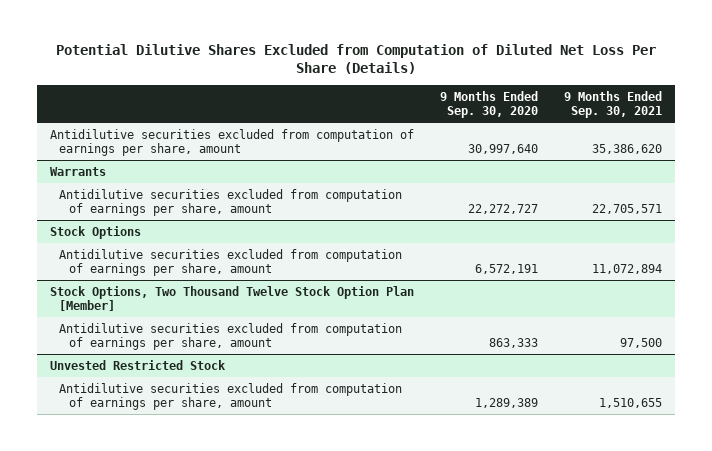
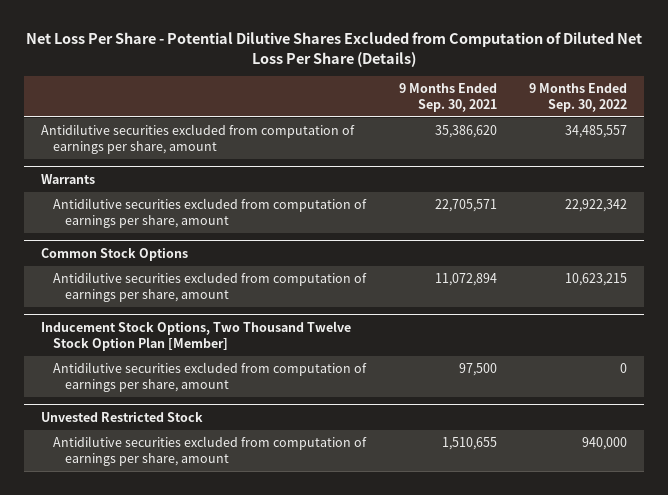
[55,44,656,75] Potential Dilutive Shares Excluded from Computation of Diluted Net Loss Per Share (Details) -> [25,31,642,67] Net Loss Per Share - Potential Dilutive Shares Excluded from Computation of Diluted Net Loss Per Share (Details)
[439,90,538,119] 9 Months Ended Sep. 30, 2020 -> none
none -> [529,83,628,113] 9 Months Ended Sep. 30, 2022
[49,225,141,239] Stock Options -> [40,247,188,261] Common Stock Options
[49,285,414,312] Stock Options, Two Thousand Twelve Stock Option Plan [Member] -> [40,320,351,351] Inducement Stock Options, Two Thousand Twelve Stock Option Plan [Member]

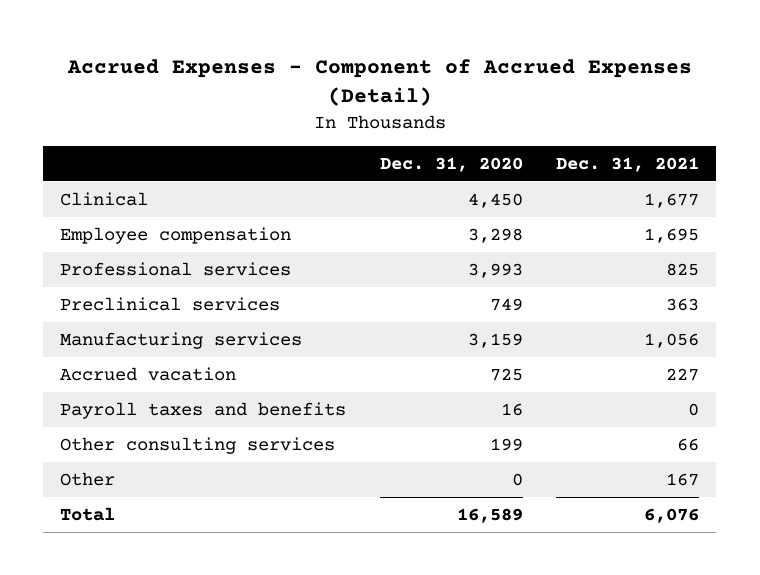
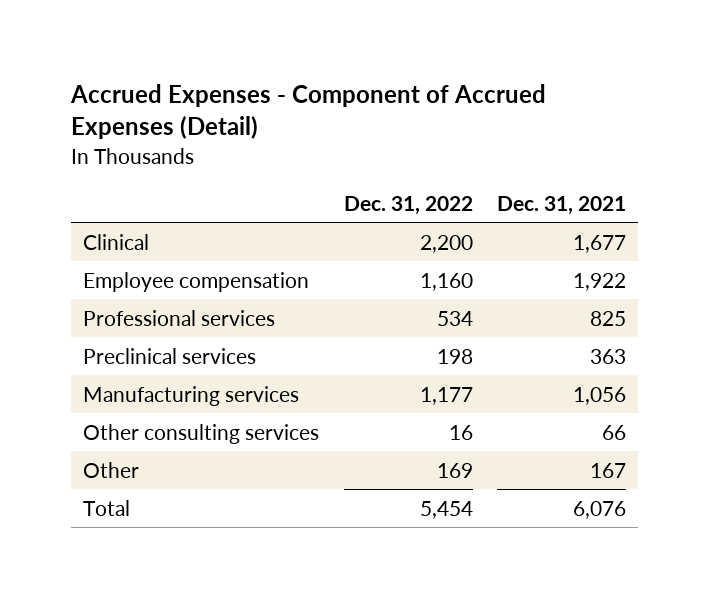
[379,157,523,173] Dec. 31, 2020 -> none
none -> [343,195,473,215] Dec. 31, 2022
[644,227,700,243] 1,695 -> [573,272,627,291] 1,922
[60,366,237,381] Accrued vacation -> none
[60,401,347,419] Payroll taxes and benefits -> none

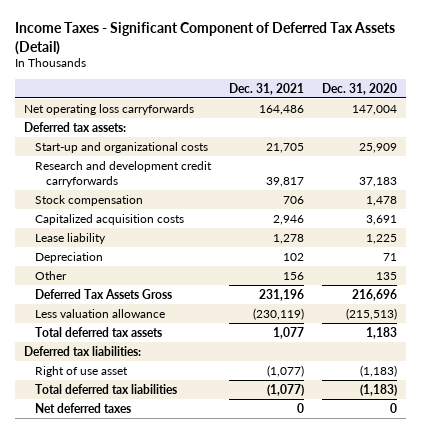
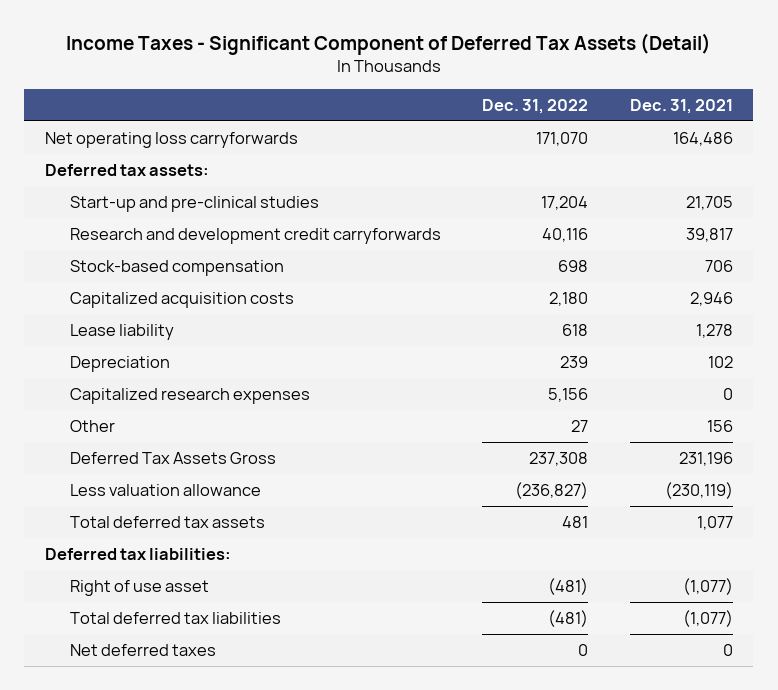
[322,82,398,95] Dec. 31, 2020 -> none
none -> [482,98,589,114] Dec. 31, 2022
[35,141,209,153] Start-up and organizational costs -> [70,195,320,212] Start-up and pre-clinical studies
[35,194,144,206] Stock compensation -> [70,259,285,276] Stock-based compensation
none -> [70,387,311,404] Capitalized research expenses

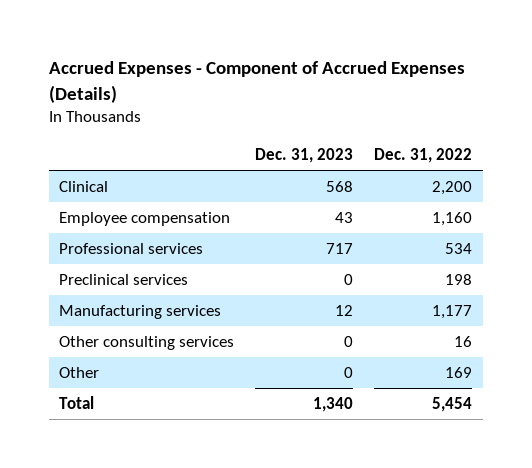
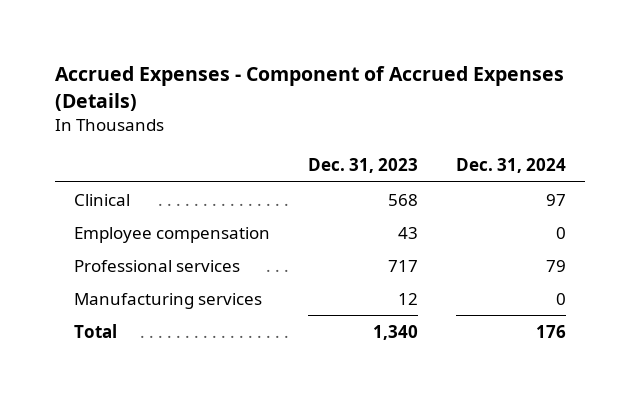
[374,148,473,164] Dec. 31, 2022 -> none
none -> [455,158,566,174] Dec. 31, 2024
[59,274,189,286] Preclinical services -> none
[59,336,235,351] Other consulting services -> none
[59,367,100,379] Other -> none

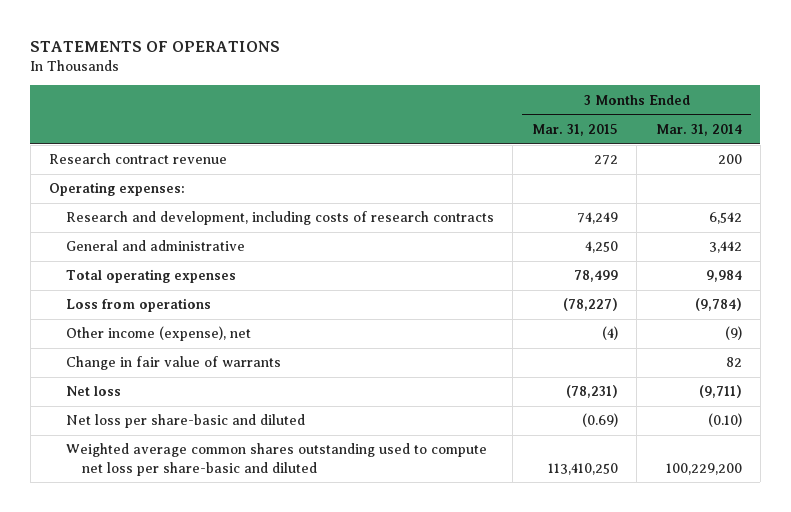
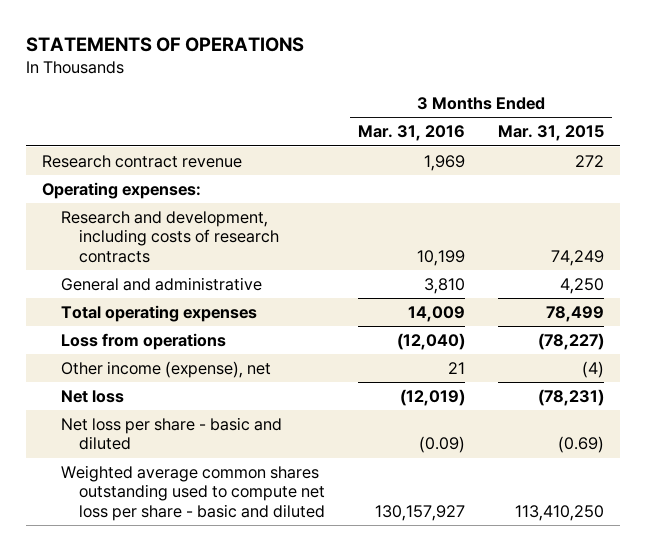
[655,123,742,136] Mar. 31, 2014 -> none
none -> [357,125,465,142] Mar. 31, 2016
[65,356,281,371] Change in fair value of warrants -> none
[65,414,305,429] Net loss per share-basic and diluted -> [60,416,282,451] Net loss per share - basic and diluted
[65,443,487,476] Weighted average common shares outstanding used to compute net loss per share-basic and diluted -> [60,464,326,522] Weighted average common shares outstanding used to compute net loss per share - basic and diluted

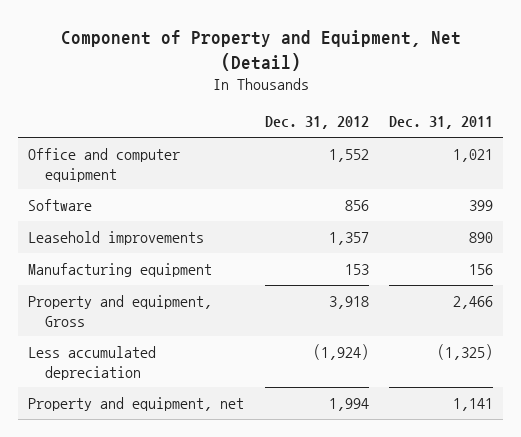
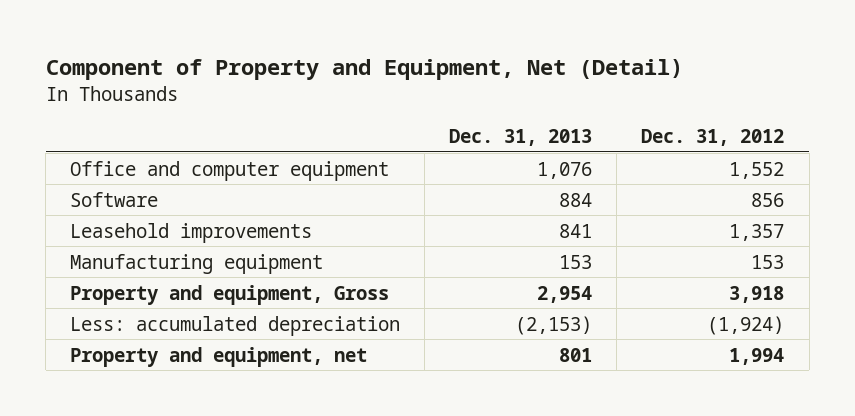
[388,116,493,130] Dec. 31, 2011 -> none
none -> [449,129,593,147] Dec. 31, 2013
[28,345,157,380] Less accumulated depreciation -> [70,315,401,336] Less: accumulated depreciation

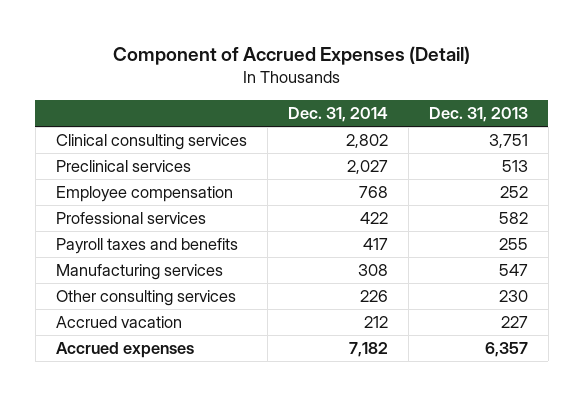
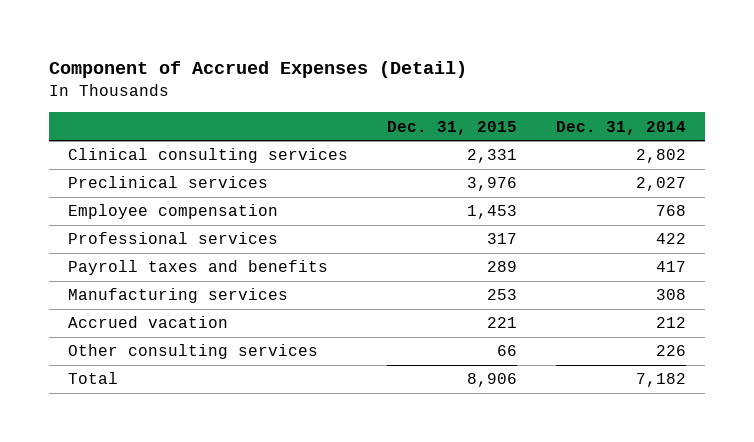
[428,106,528,122] Dec. 31, 2013 -> none
none -> [386,120,517,135] Dec. 31, 2015
[55,290,236,307] Other consulting services -> [68,344,319,360] Other consulting services
[55,342,194,359] Accrued expenses -> [68,372,119,385] Total

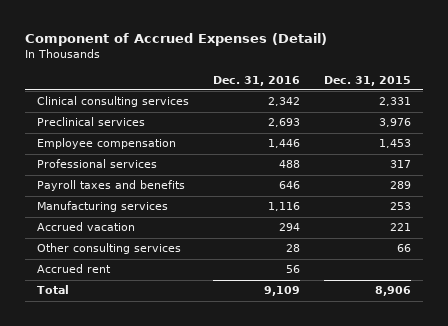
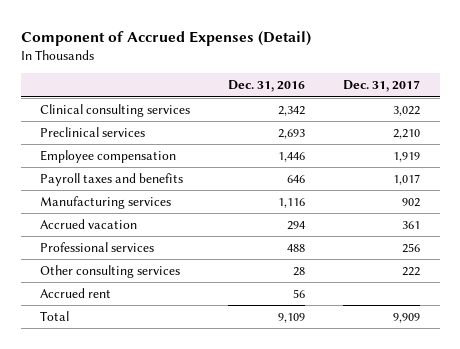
[323,75,411,86] Dec. 31, 2015 -> none
none -> [343,80,421,93] Dec. 31, 2017
[37,159,158,169] Professional services -> [39,241,154,252] Professional services

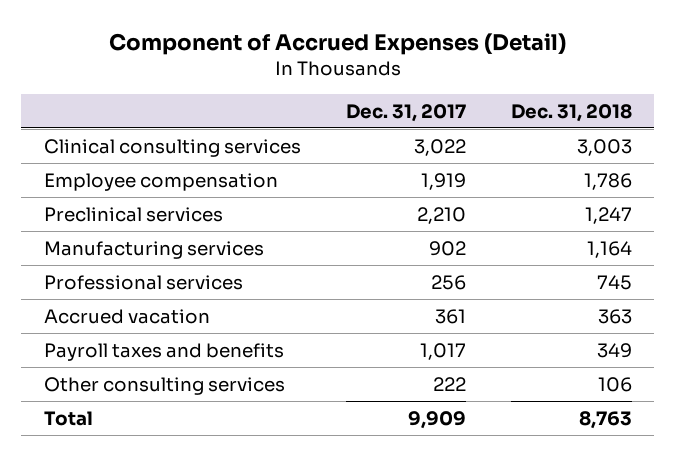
[228,80,306,93] Dec. 31, 2016 -> none
none -> [510,103,632,122] Dec. 31, 2018
[39,126,145,137] Preclinical services -> [43,206,223,222] Preclinical services
[39,218,137,229] Accrued vacation -> [43,308,210,324] Accrued vacation
[39,172,183,186] Payroll taxes and benefits -> [43,342,284,361] Payroll taxes and benefits
[39,287,111,298] Accrued rent -> none

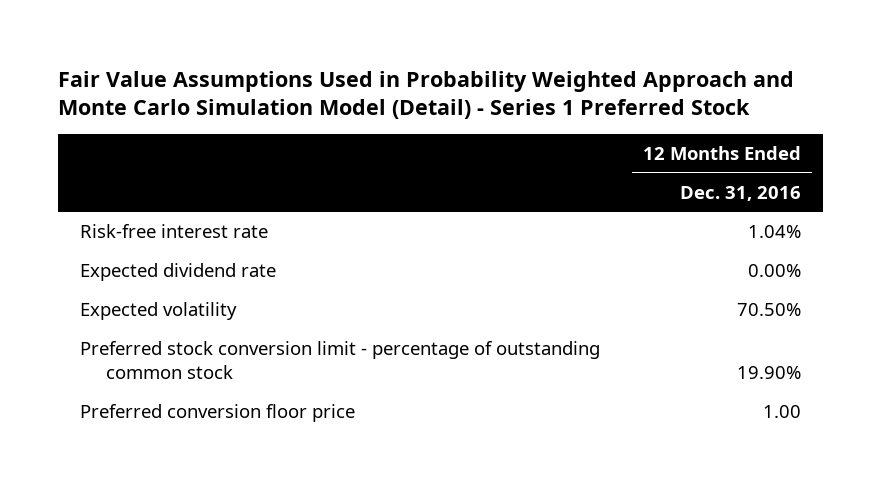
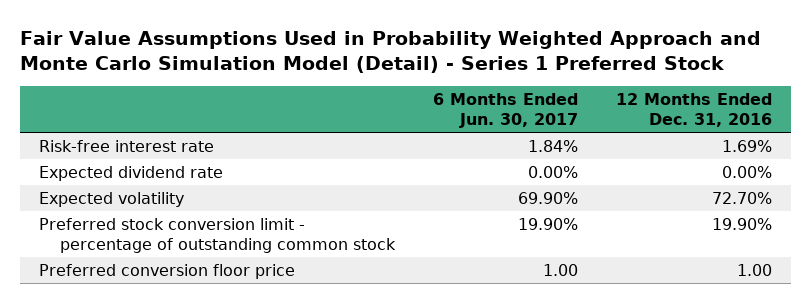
none -> [432,92,578,129] 6 Months Ended Jun. 30, 2017
[748,224,802,238] 1.04% -> [721,139,772,152] 1.69%
[737,302,802,316] 70.50% -> [711,191,772,204] 72.70%

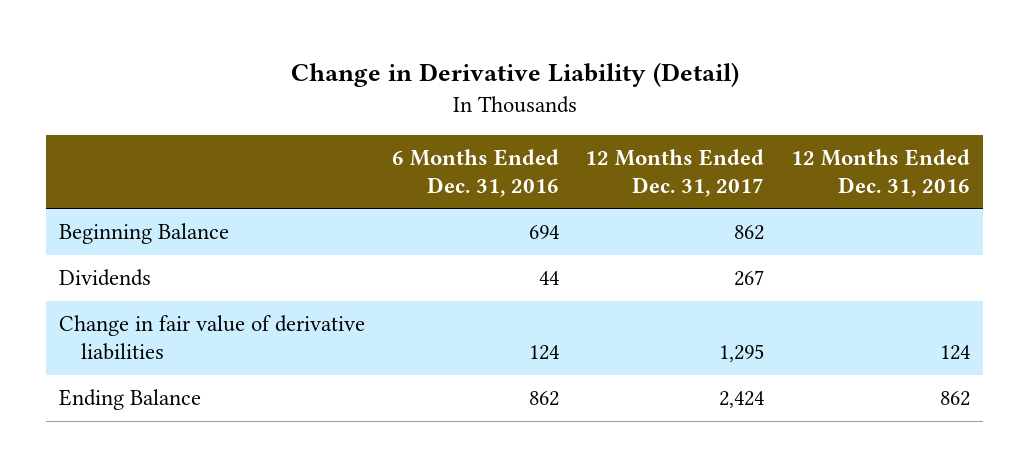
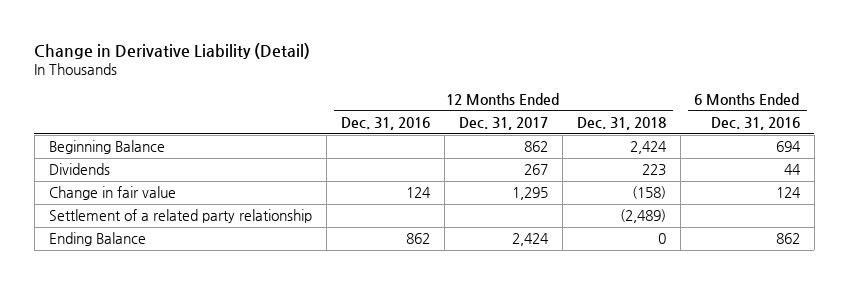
none -> [576,117,666,131] Dec. 31, 2018
[59,315,366,361] Change in fair value of derivative liabilities -> [48,186,176,201] Change in fair value
none -> [48,209,312,224] Settlement of a related party relationship

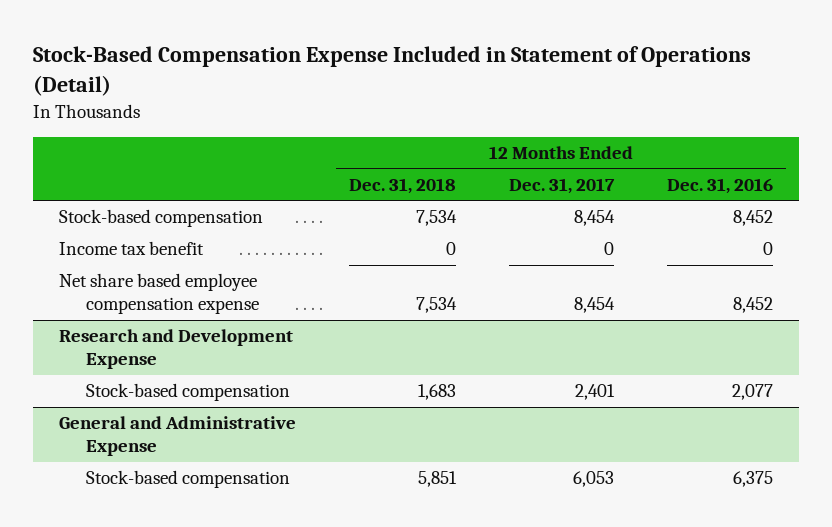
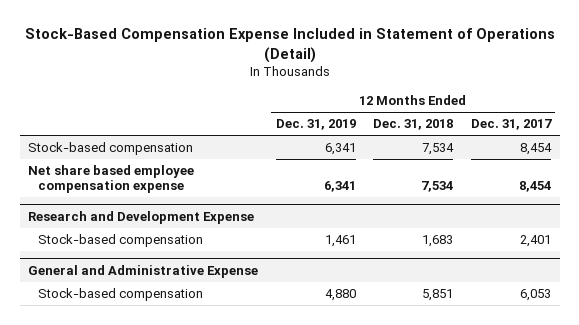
[666,178,773,195] Dec. 31, 2016 -> none
none -> [275,119,356,131] Dec. 31, 2019
[59,241,205,256] Income tax benefit -> none

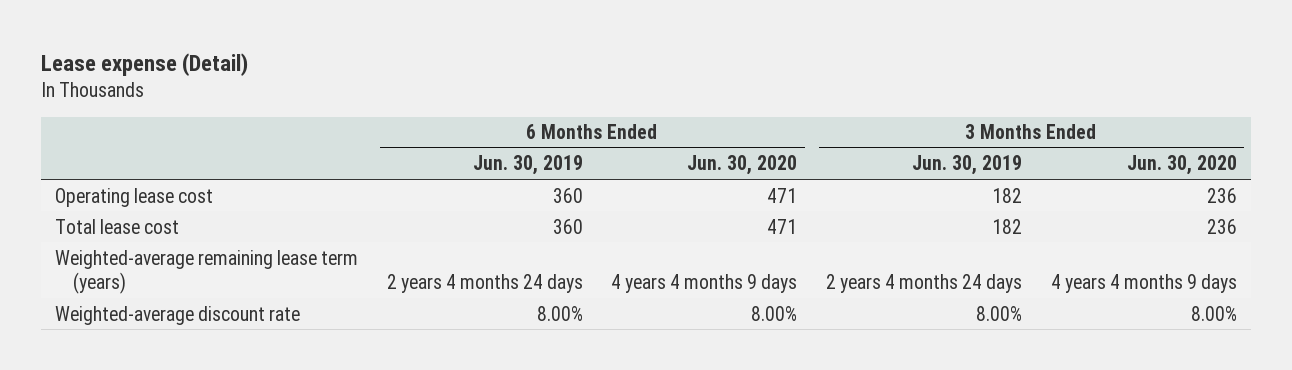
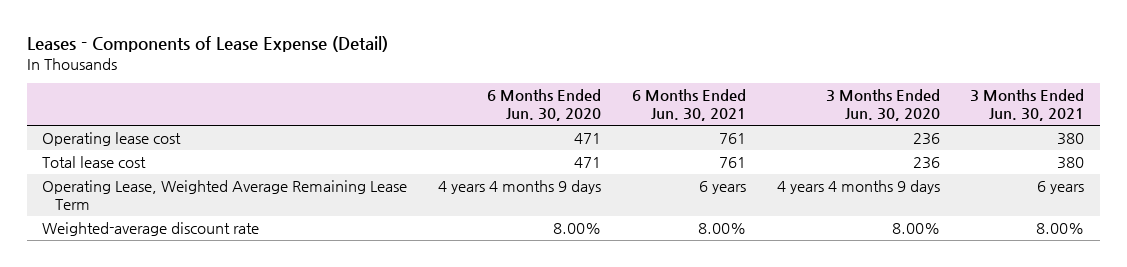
[40,53,248,77] Lease expense (Detail) -> [27,36,389,53] Leases - Components of Lease Expense (Detail)
[472,155,583,176] Jun. 30, 2019 -> none
[911,155,1022,176] Jun. 30, 2019 -> none
none -> [631,89,746,122] 6 Months Ended Jun. 30, 2021
none -> [970,89,1085,122] 3 Months Ended Jun. 30, 2021
[55,249,359,295] Weighted-average remaining lease term (years) -> [42,179,408,211] Operating Lease, Weighted Average Remaining Lease Term

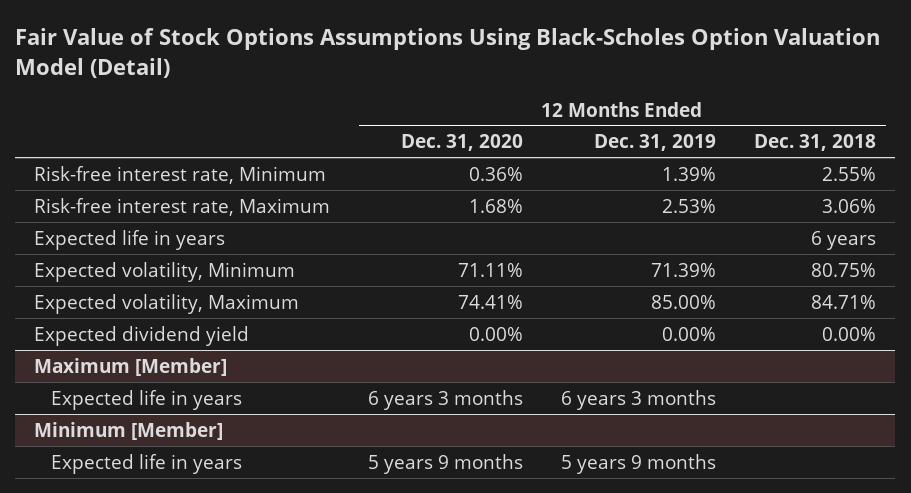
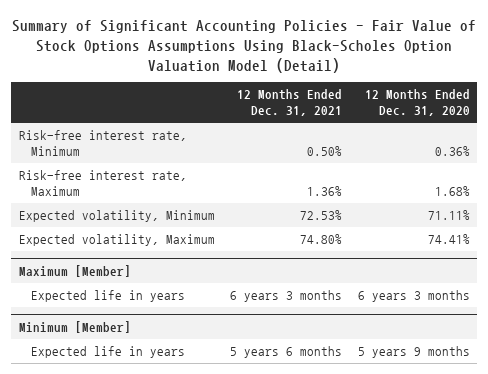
[15,28,881,78] Fair Value of Stock Options Assumptions Using Black-Scholes Option Valuation Model (Detail) -> [12,20,477,73] Summary of Significant Accounting Policies - Fair Value of Stock Options Assumptions Using Black-Scholes Option Valuation Model (Detail)
[594,134,717,152] Dec. 31, 2019 -> none
[754,134,877,152] Dec. 31, 2018 -> none
none -> [237,89,343,117] 12 Months Ended Dec. 31, 2021
[34,229,226,250] Expected life in years -> none
[34,325,250,346] Expected dividend yield -> none

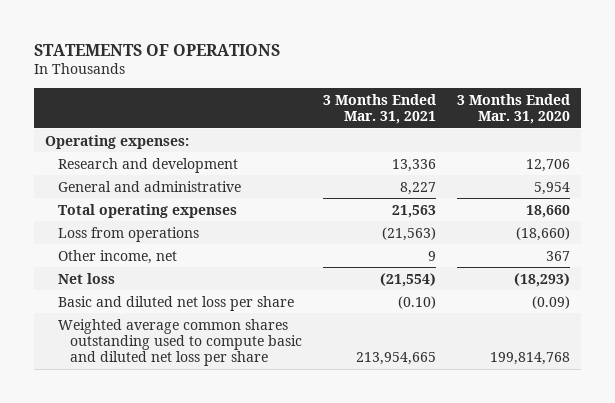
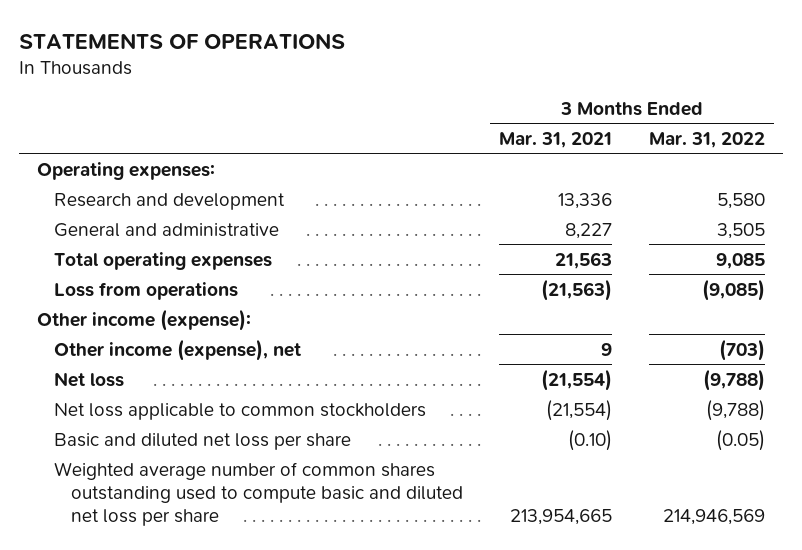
[457,93,571,125] 3 Months Ended Mar. 31, 2020 -> none
none -> [648,131,765,148] Mar. 31, 2022
none -> [37,308,252,331] Other income (expense):
[57,249,177,264] Other income, net -> [54,338,302,361] Other income (expense), net
none -> [54,402,427,420] Net loss applicable to common stockholders
[57,318,303,367] Weighted average common shares outstanding used to compute basic and diluted net loss per share -> [54,461,463,527] Weighted average number of common shares outstanding used to compute basic and diluted net loss per share

